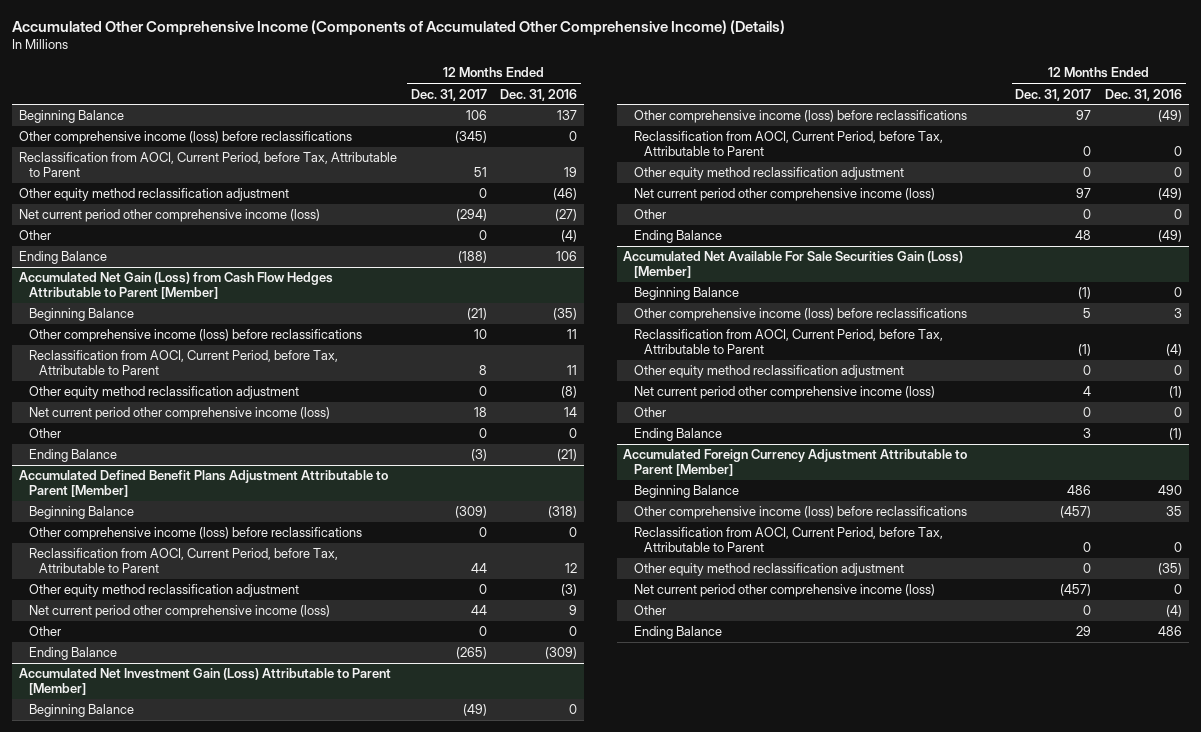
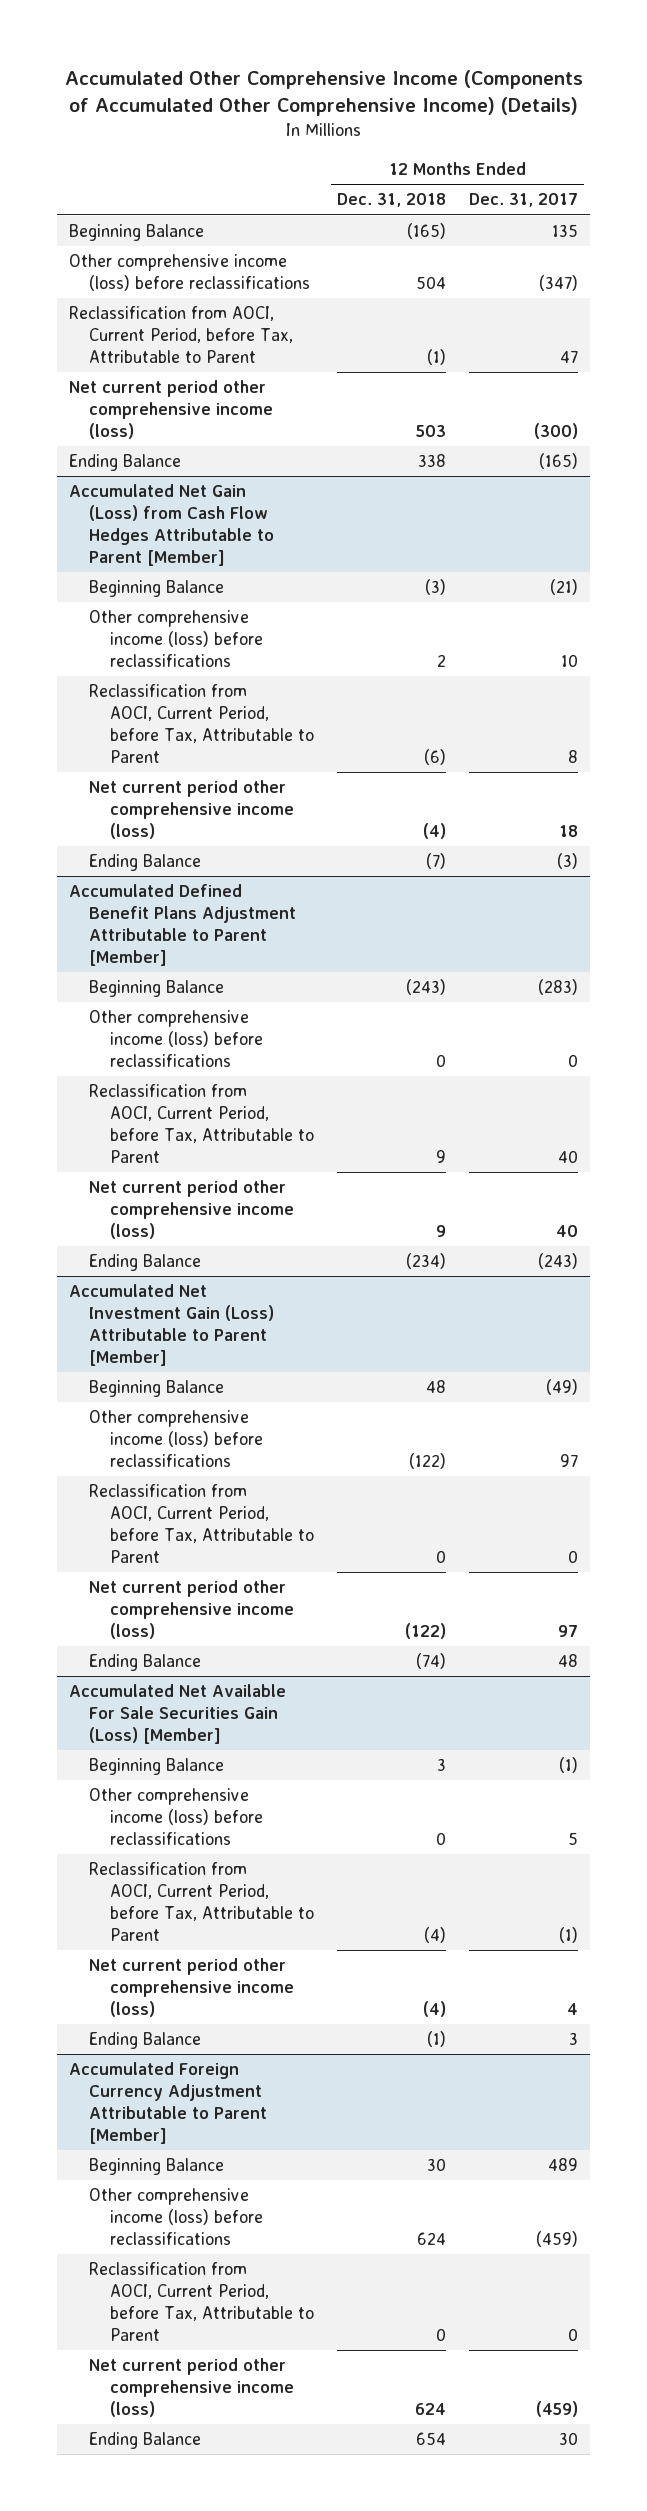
[500,88,578,101] Dec. 31, 2016 -> none
none -> [337,193,447,208] Dec. 31, 2018
[18,188,289,202] Other equity method reclassification adjustment -> none
[18,230,51,241] Other -> none
[465,110,487,121] 106 -> [552,224,579,238] 135
[454,131,487,144] (345) -> [539,275,579,292] (347)
[473,167,487,178] 51 -> [560,350,579,364] 47
[455,209,487,222] (294) -> [534,423,579,440] (300)
[457,251,487,264] (188) -> [539,453,579,470] (165)
[28,386,299,400] Other equity method reclassification adjustment -> none
[28,428,61,439] Other -> none
[454,506,487,519] (309) -> [538,979,579,996] (283)
[28,584,299,598] Other equity method reclassification adjustment -> none
[28,626,61,637] Other -> none
[470,563,487,574] 44 -> [558,1150,579,1164] 40
[470,605,487,616] 44 -> [556,1225,579,1238] 40
[455,647,487,660] (265) -> [538,1253,579,1270] (243)
[633,167,904,181] Other equity method reclassification adjustment -> none
[633,209,666,220] Other -> none
[633,365,904,379] Other equity method reclassification adjustment -> none
[633,407,666,418] Other -> none
[1067,485,1092,496] 486 -> [548,2158,579,2172] 489
[1060,506,1092,519] (457) -> [536,2231,579,2248] (459)
[633,563,904,577] Other equity method reclassification adjustment -> none
[633,605,666,616] Other -> none
[1060,584,1092,597] (457) -> [536,2401,579,2418] (459)
[1076,626,1092,637] 29 -> [559,2432,579,2446] 30

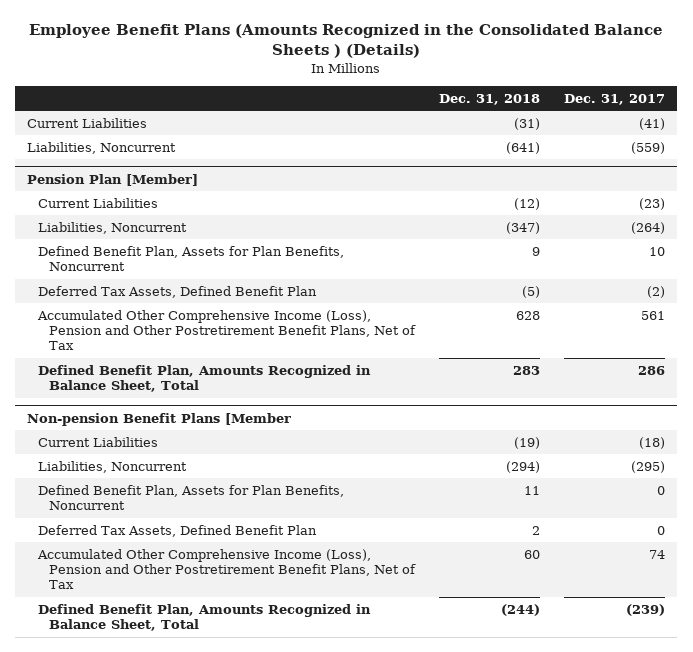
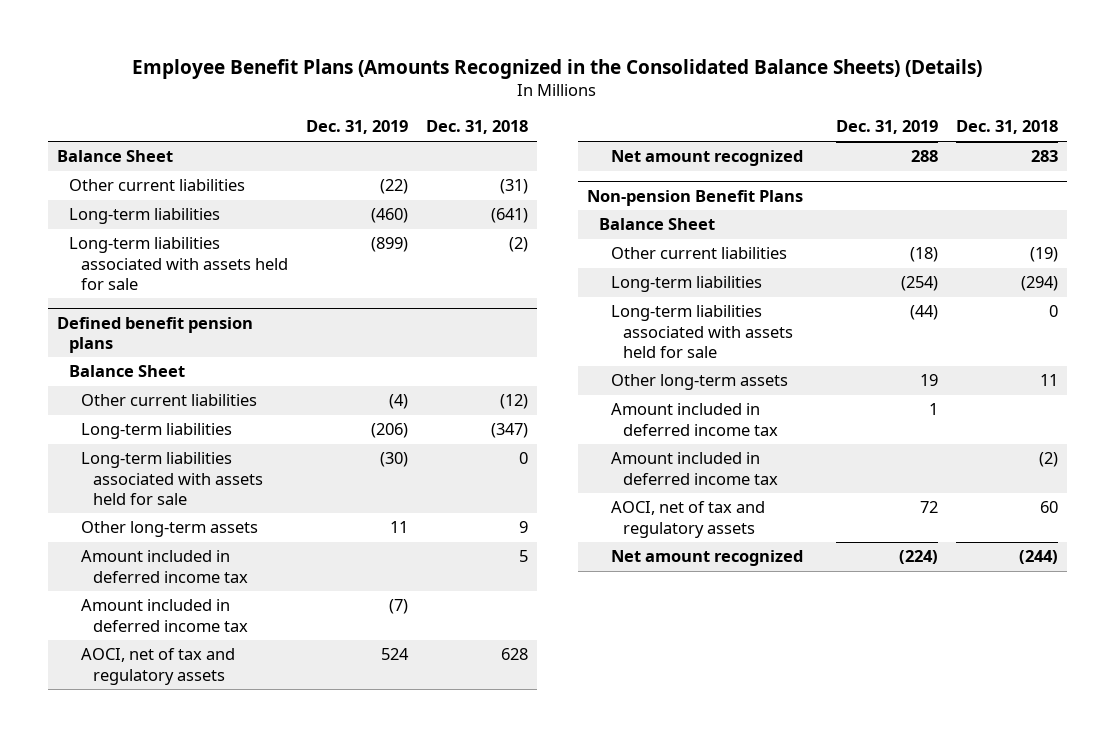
[29,24,664,59] Employee Benefit Plans (Amounts Recognized in the Consolidated Balance Sheets ) (Details) -> [132,58,983,79] Employee Benefit Plans (Amounts Recognized in the Consolidated Balance Sheets) (Details)
[564,93,666,105] Dec. 31, 2017 -> none
none -> [305,120,408,135] Dec. 31, 2019
[38,285,318,298] Deferred Tax Assets, Defined Benefit Plan -> none
[38,524,318,537] Deferred Tax Assets, Defined Benefit Plan -> none
none -> [57,150,174,163] Balance Sheet
[27,117,148,128] Current Liabilities -> [69,179,246,192] Other current liabilities
[27,141,177,154] Liabilities, Noncurrent -> [69,208,221,225] Long-term liabilities
none -> [69,237,288,290] Long-term liabilities associated with assets held for sale
[27,173,199,186] Pension Plan [Member] -> [57,316,254,353] Defined benefit pension plans
none -> [69,365,186,378] Balance Sheet
[38,197,159,208] Current Liabilities -> [80,394,257,407] Other current liabilities
[38,221,188,234] Liabilities, Noncurrent -> [80,423,232,440] Long-term liabilities
none -> [80,452,263,505] Long-term liabilities associated with assets held for sale
[38,245,345,272] Defined Benefit Plan, Assets for Plan Benefits, Noncurrent -> [80,521,258,538] Other long-term assets
none -> [80,550,248,583] Amount included in deferred income tax
none -> [80,599,248,632] Amount included in deferred income tax
[37,309,417,351] Accumulated Other Comprehensive Income (Loss), Pension and Other Postretirement Benefit Plans, Net of Tax -> [80,648,235,685] AOCI, net of tax and regulatory assets
[38,364,372,393] Defined Benefit Plan, Amounts Recognized in Balance Sheet, Total -> [610,150,803,167] Net amount recognized
[27,412,292,426] Non-pension Benefit Plans [Member -> [586,189,803,206] Non-pension Benefit Plans
none -> [598,218,715,231] Balance Sheet
[38,436,159,447] Current Liabilities -> [610,247,787,260] Other current liabilities
[38,460,188,473] Liabilities, Noncurrent -> [610,276,762,293] Long-term liabilities
none -> [610,305,793,358] Long-term liabilities associated with assets held for sale
[38,484,345,511] Defined Benefit Plan, Assets for Plan Benefits, Noncurrent -> [610,374,788,391] Other long-term assets
none -> [610,403,778,436] Amount included in deferred income tax
none -> [610,452,778,485] Amount included in deferred income tax
[37,548,417,590] Accumulated Other Comprehensive Income (Loss), Pension and Other Postretirement Benefit Plans, Net of Tax -> [610,501,765,538] AOCI, net of tax and regulatory assets
[38,603,372,632] Defined Benefit Plan, Amounts Recognized in Balance Sheet, Total -> [610,550,803,567] Net amount recognized

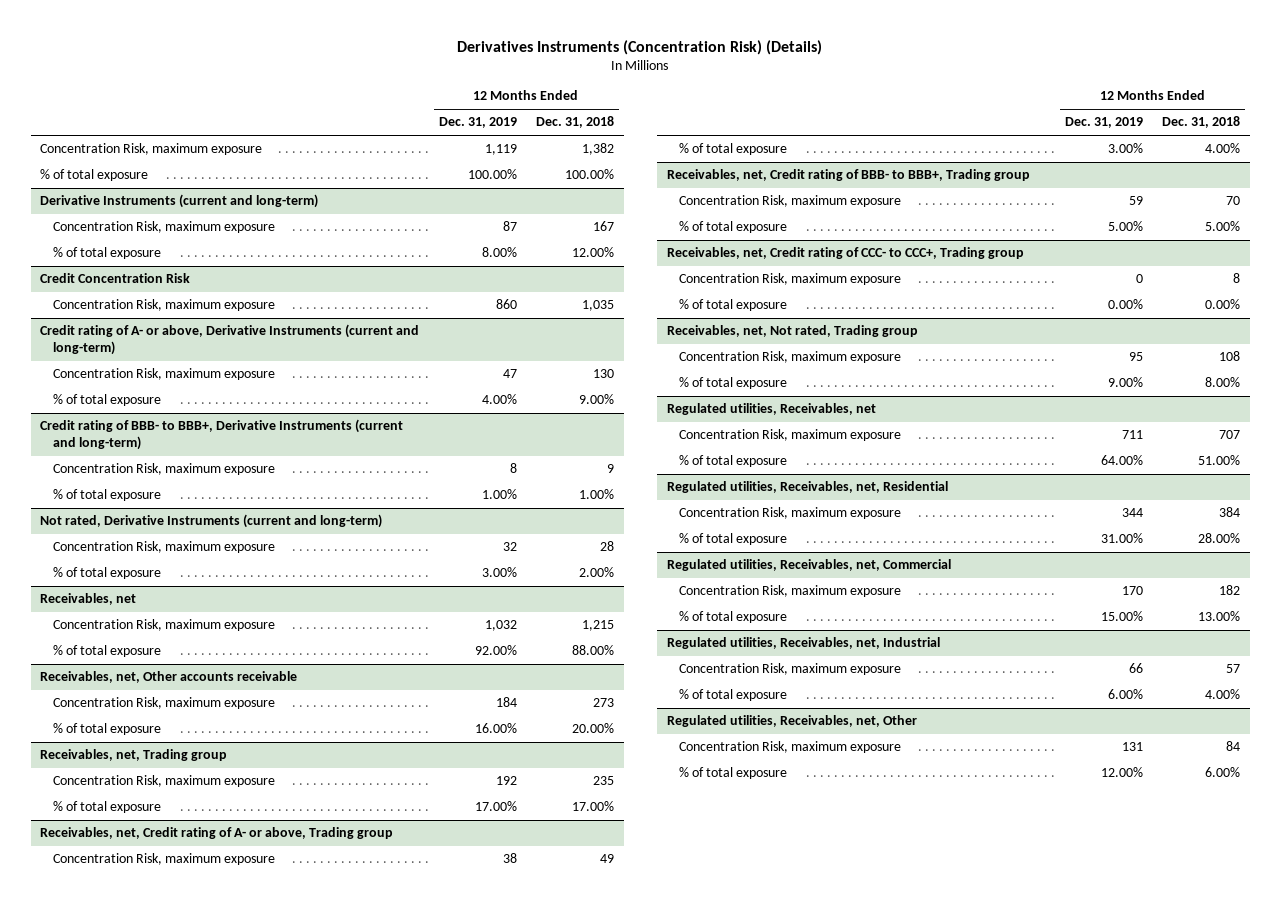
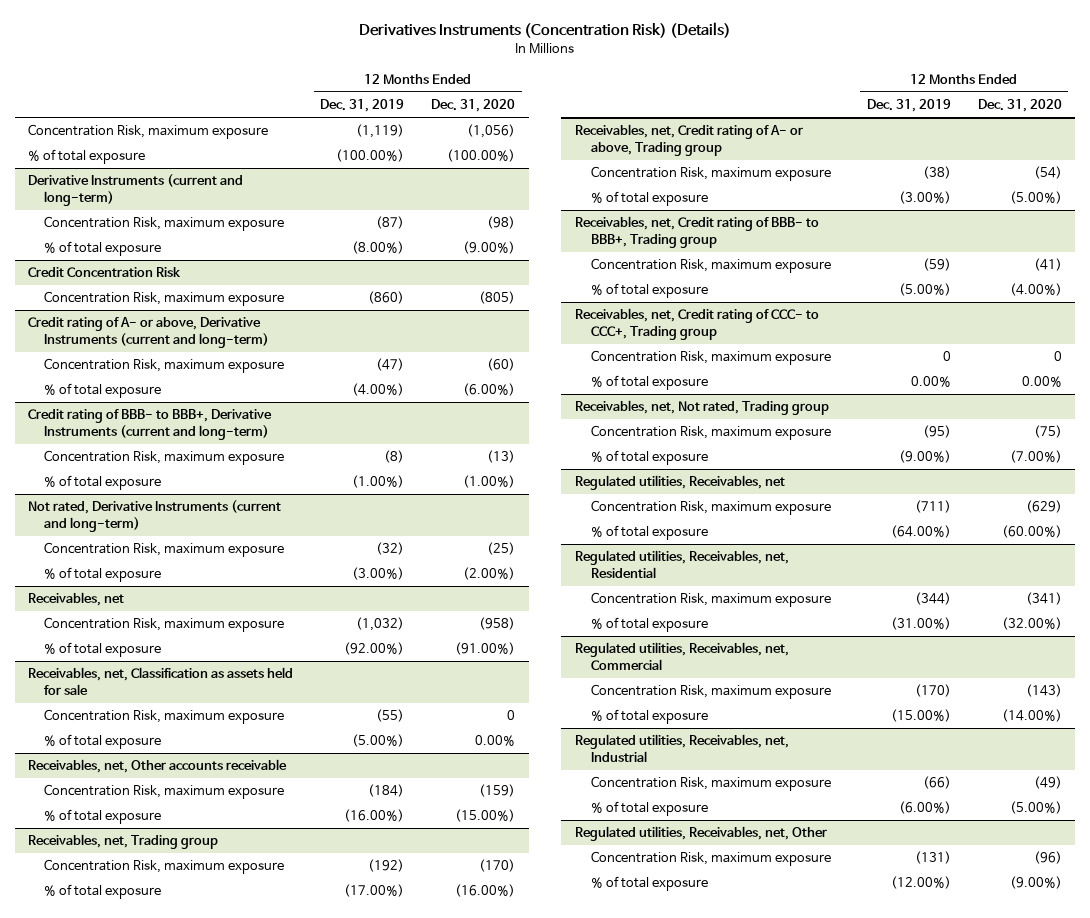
[535,116,614,129] Dec. 31, 2018 -> none
none -> [431,99,516,113] Dec. 31, 2020
[484,144,517,156] 1,119 -> [356,124,405,139] (1,119)
[467,169,517,180] 100.00% -> [336,149,405,163] (100.00%)
[502,221,517,232] 87 -> [376,216,405,230] (87)
[481,247,517,258] 8.00% -> [352,241,405,255] (8.00%)
[495,299,517,310] 860 -> [368,291,405,305] (860)
[502,369,517,379] 47 -> [376,358,405,372] (47)
[481,394,517,405] 4.00% -> [352,383,405,397] (4.00%)
[509,463,517,474] 8 -> [384,450,405,464] (8)
[481,489,517,500] 1.00% -> [352,475,405,489] (1.00%)
[502,542,517,552] 32 -> [376,542,405,556] (32)
[481,567,517,578] 3.00% -> [352,567,405,581] (3.00%)
[484,620,517,632] 1,032 -> [356,617,405,632] (1,032)
[474,645,517,656] 92.00% -> [344,642,405,656] (92.00%)
none -> [28,667,294,696] Receivables, net, Classification as assets held for sale
none -> [44,709,285,725] Concentration Risk, maximum exposure
none -> [44,734,162,750] % of total exposure
[495,697,517,708] 184 -> [368,784,405,798] (184)
[474,723,517,734] 16.00% -> [344,809,405,823] (16.00%)
[495,776,517,786] 192 -> [368,859,405,873] (192)
[474,801,517,812] 17.00% -> [344,884,405,898] (17.00%)
[502,853,517,864] 38 -> [922,166,951,180] (38)
[1108,143,1144,154] 3.00% -> [898,191,951,205] (3.00%)
[1129,196,1144,206] 59 -> [922,258,951,272] (59)
[1108,221,1144,232] 5.00% -> [898,283,951,297] (5.00%)
[1129,352,1144,362] 95 -> [922,425,951,439] (95)
[1108,377,1144,388] 9.00% -> [898,450,951,464] (9.00%)
[1122,430,1144,440] 711 -> [914,500,951,514] (711)
[1101,455,1144,466] 64.00% -> [890,525,951,539] (64.00%)
[1122,508,1144,518] 344 -> [914,592,951,606] (344)
[1101,533,1144,544] 31.00% -> [890,617,951,631] (31.00%)
[1122,586,1144,596] 170 -> [914,684,951,698] (170)
[1101,611,1144,622] 15.00% -> [890,709,951,723] (15.00%)
[1129,663,1144,674] 66 -> [922,776,951,790] (66)
[1108,689,1144,700] 6.00% -> [898,801,951,815] (6.00%)
[1122,742,1144,752] 131 -> [914,851,951,865] (131)
[1101,767,1144,778] 12.00% -> [890,876,951,890] (12.00%)

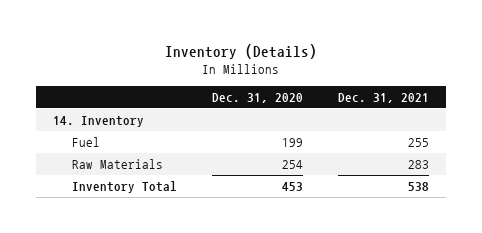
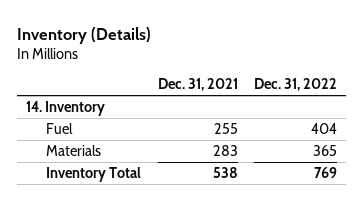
[211,92,303,103] Dec. 31, 2020 -> none
none -> [254,78,338,92] Dec. 31, 2022
[71,158,163,169] Raw Materials -> [45,145,101,157] Materials

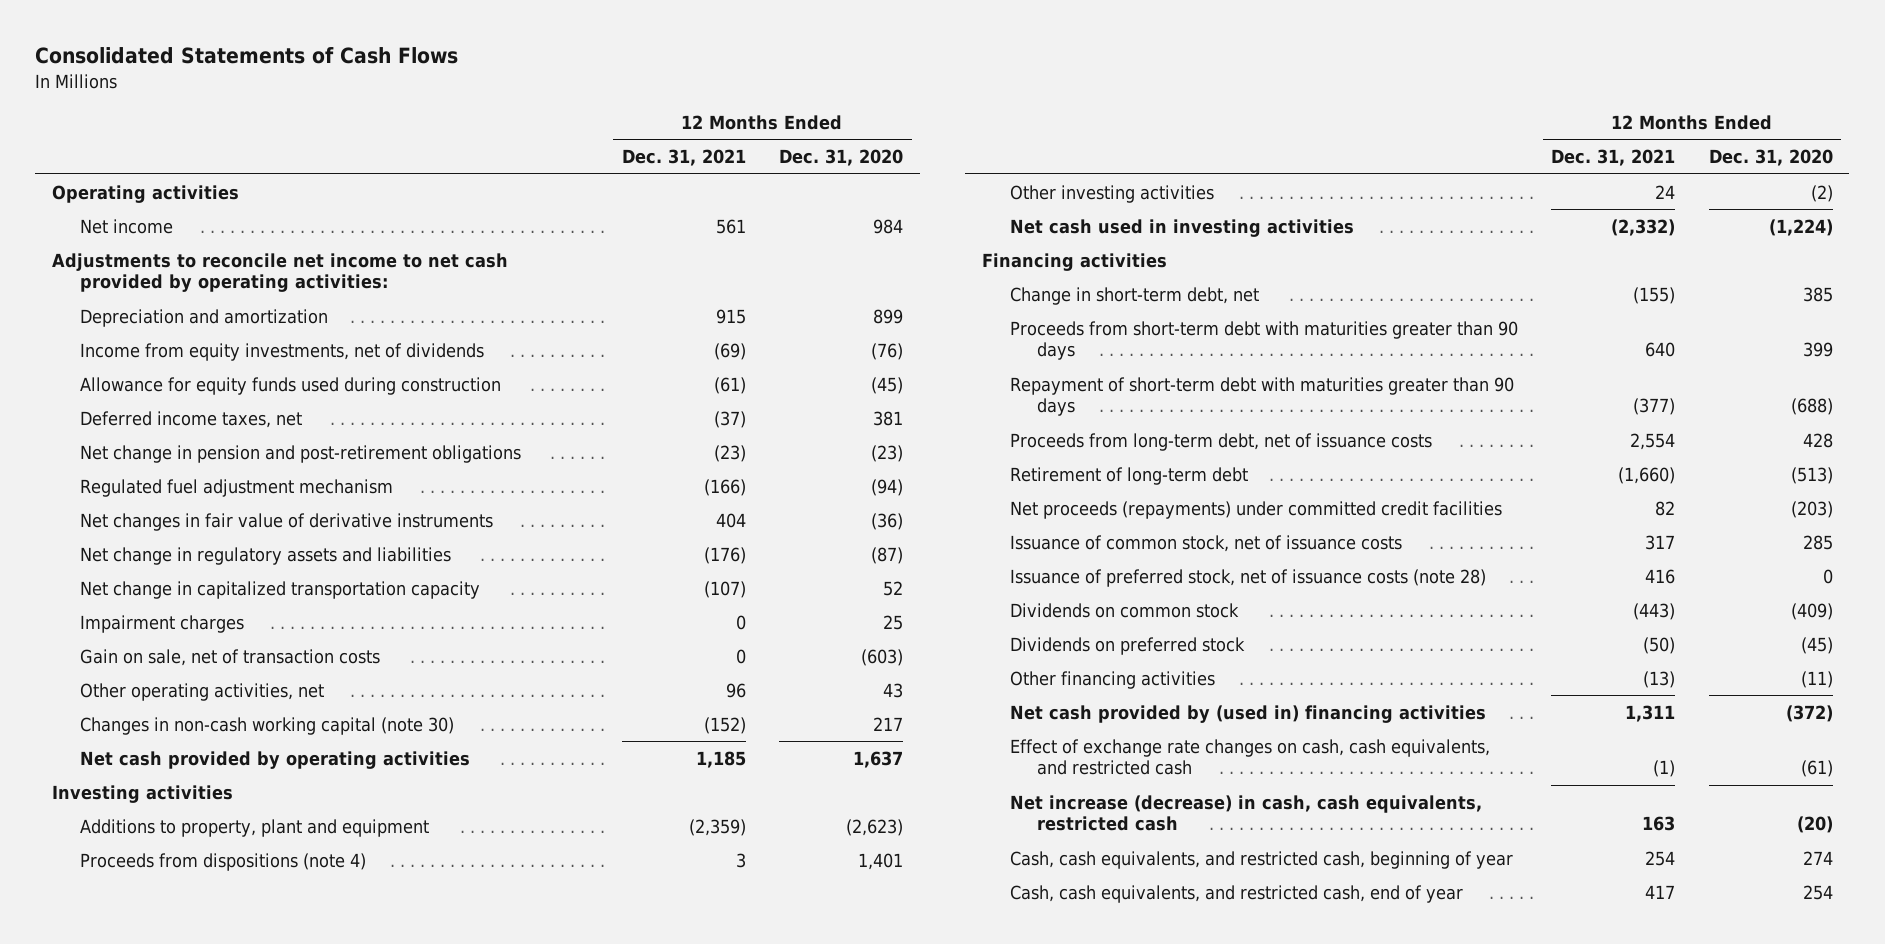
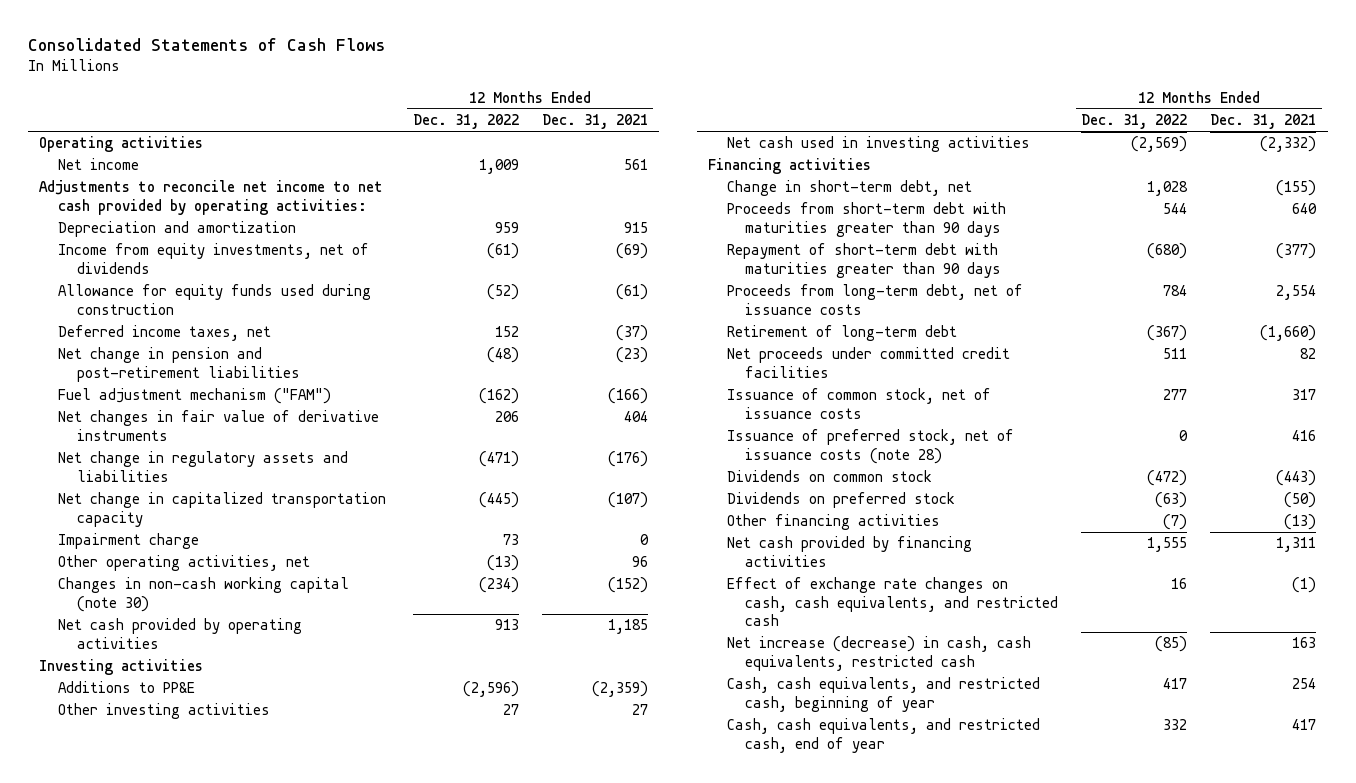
[779,149,904,167] Dec. 31, 2020 -> none
none -> [412,114,519,130] Dec. 31, 2022
[80,444,522,463] Net change in pension and post-retirement obligations -> [57,347,300,382] Net change in pension and post-retirement liabilities
[80,478,394,497] Regulated fuel adjustment mechanism -> [57,388,331,405] Fuel adjustment mechanism ("FAM")
[80,648,381,666] Gain on sale, net of transaction costs -> none
[80,614,245,633] Impairment charges -> [57,533,199,550] Impairment charge
[80,852,367,871] Proceeds from dispositions (note 4) -> none
[80,818,430,837] Additions to property, plant and equipment -> [57,681,195,694] Additions to PP&E
[1655,184,1676,199] 24 -> [631,704,648,716] 27
[1009,500,1502,519] Net proceeds (repayments) under committed credit facilities -> [726,347,1010,378] Net proceeds under committed credit facilities
[1009,704,1486,723] Net cash provided by (used in) financing activities -> [726,536,972,567] Net cash provided by financing activities

